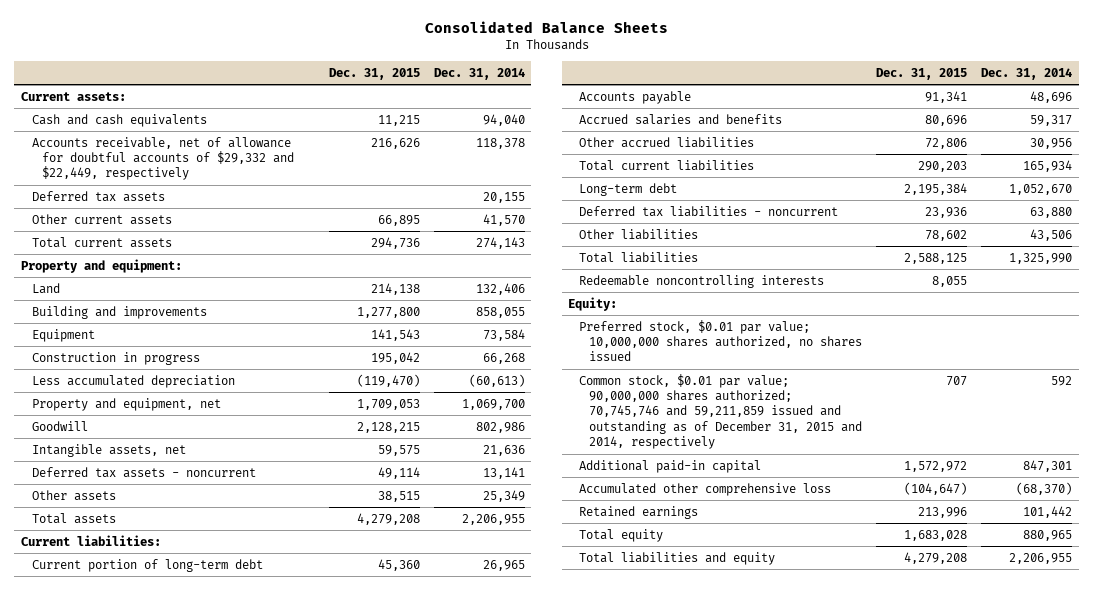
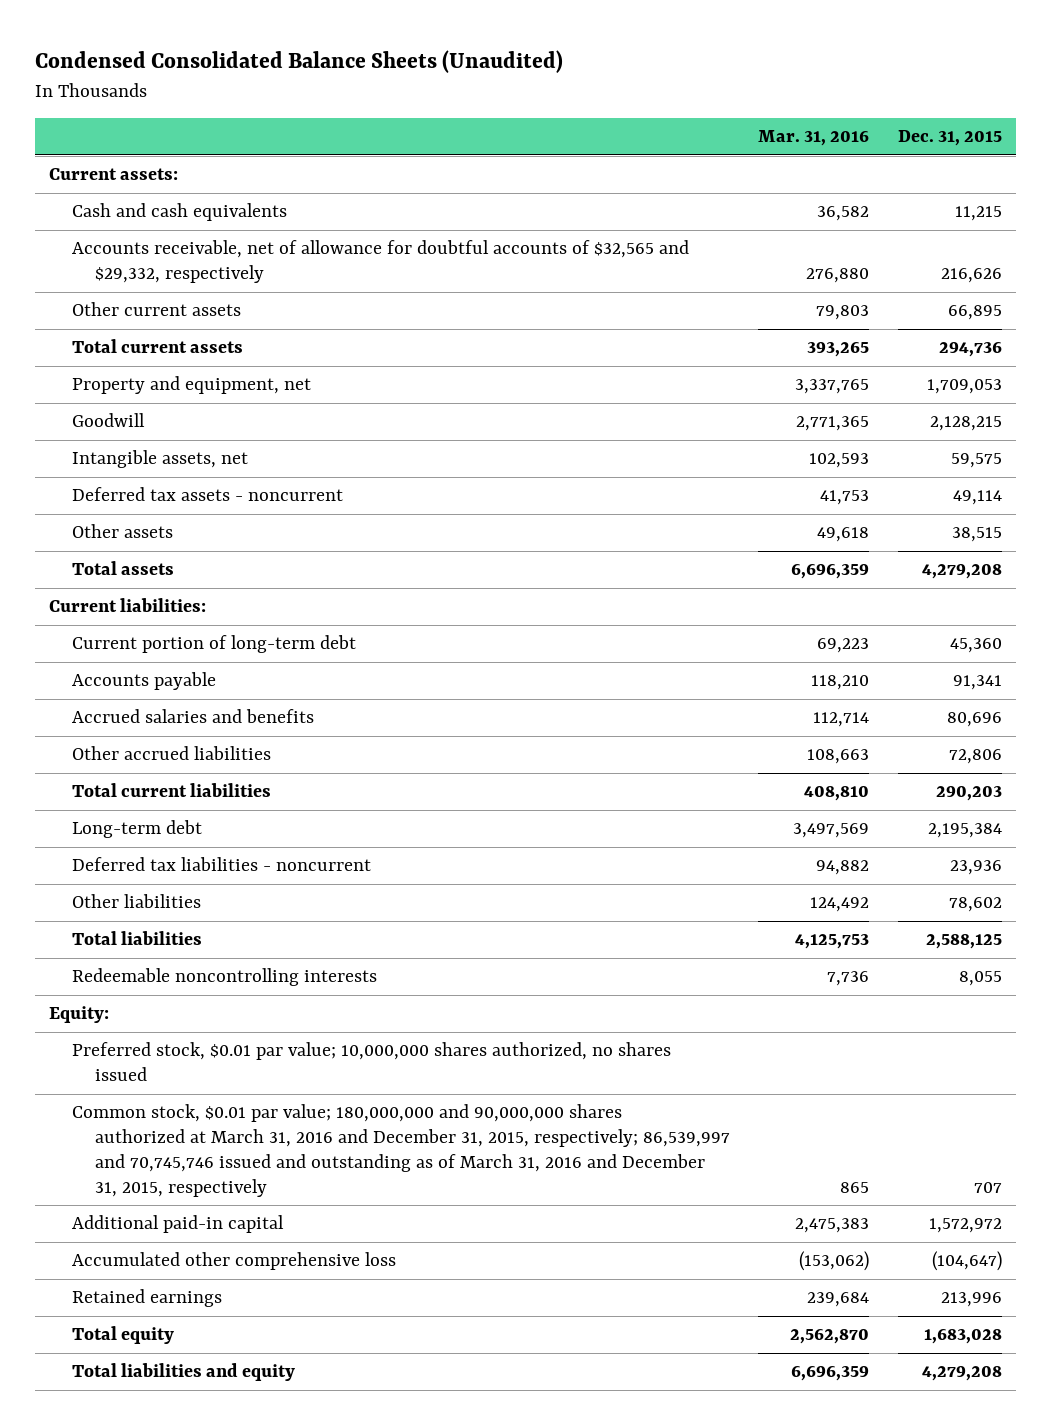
[424,21,668,34] Consolidated Balance Sheets -> [35,50,564,74] Condensed Consolidated Balance Sheets (Unaudited)
[433,68,525,81] Dec. 31, 2014 -> none
none -> [758,130,870,147] Mar. 31, 2016
[31,190,165,202] Deferred tax assets -> none
[31,136,295,181] Accounts receivable, net of allowance for doubtful accounts of $29,332 and $22,449, respectively -> [72,240,690,284] Accounts receivable, net of allowance for doubtful accounts of $32,565 and $29,332, respectively
[21,258,183,273] Property and equipment: -> none
[31,282,60,294] Land -> none
[31,305,207,319] Building and improvements -> none
[31,328,95,342] Equipment -> none
[31,351,200,365] Construction in progress -> none
[31,374,235,388] Less accumulated depreciation -> none
[578,373,863,450] Common stock, $0.01 par value; 90,000,000 shares authorized; 70,745,746 and 59,211,859 issued and outstanding as of December 31, 2015 and 2014, respectively -> [72,1104,731,1198] Common stock, $0.01 par value; 180,000,000 and 90,000,000 shares authorized at March 31, 2016 and December 31, 2015, respectively; 86,539,997 and 70,745,746 issued and outstanding as of March 31, 2016 and December 31, 2015, respectively

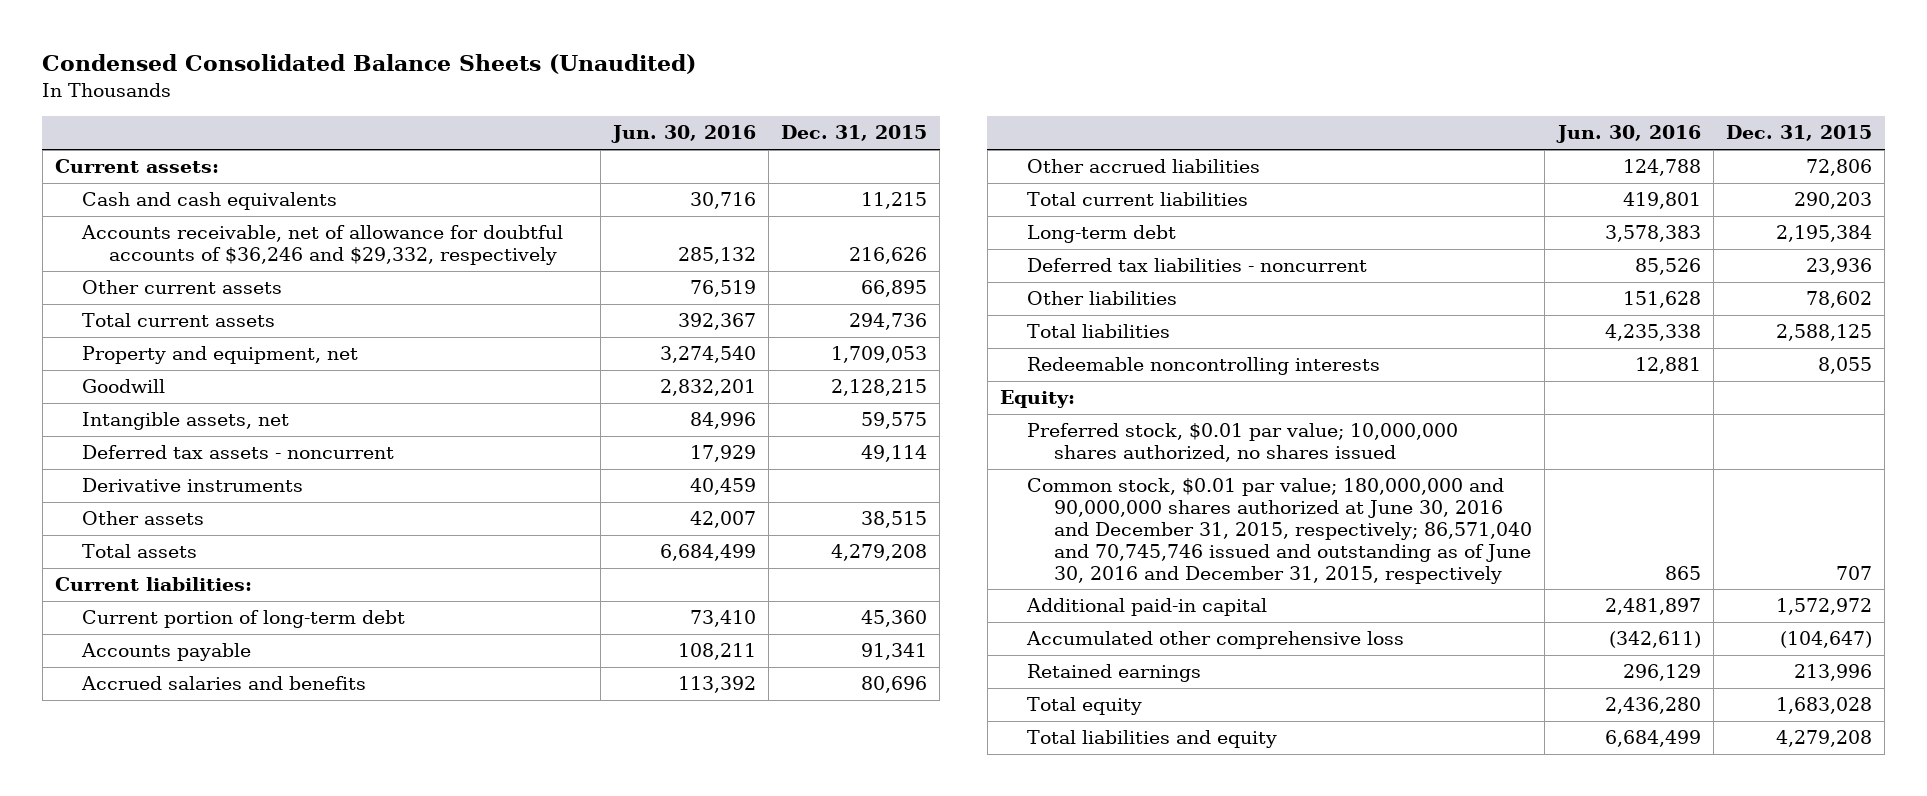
[758,130,870,147] Mar. 31, 2016 -> none
none -> [610,125,756,144] Jun. 30, 2016
[72,240,690,284] Accounts receivable, net of allowance for doubtful accounts of $32,565 and $29,332, respectively -> [81,225,564,266] Accounts receivable, net of allowance for doubtful accounts of $36,246 and $29,332, respectively
none -> [82,478,304,493] Derivative instruments
[72,1104,731,1198] Common stock, $0.01 par value; 180,000,000 and 90,000,000 shares authorized at March 31, 2016 and December 31, 2015, respectively; 86,539,997 and 70,745,746 issued and outstanding as of March 31, 2016 and December 31, 2015, respectively -> [1026,478,1533,584] Common stock, $0.01 par value; 180,000,000 and 90,000,000 shares authorized at June 30, 2016 and December 31, 2015, respectively; 86,571,040 and 70,745,746 issued and outstanding as of June 30, 2016 and December 31, 2015, respectively

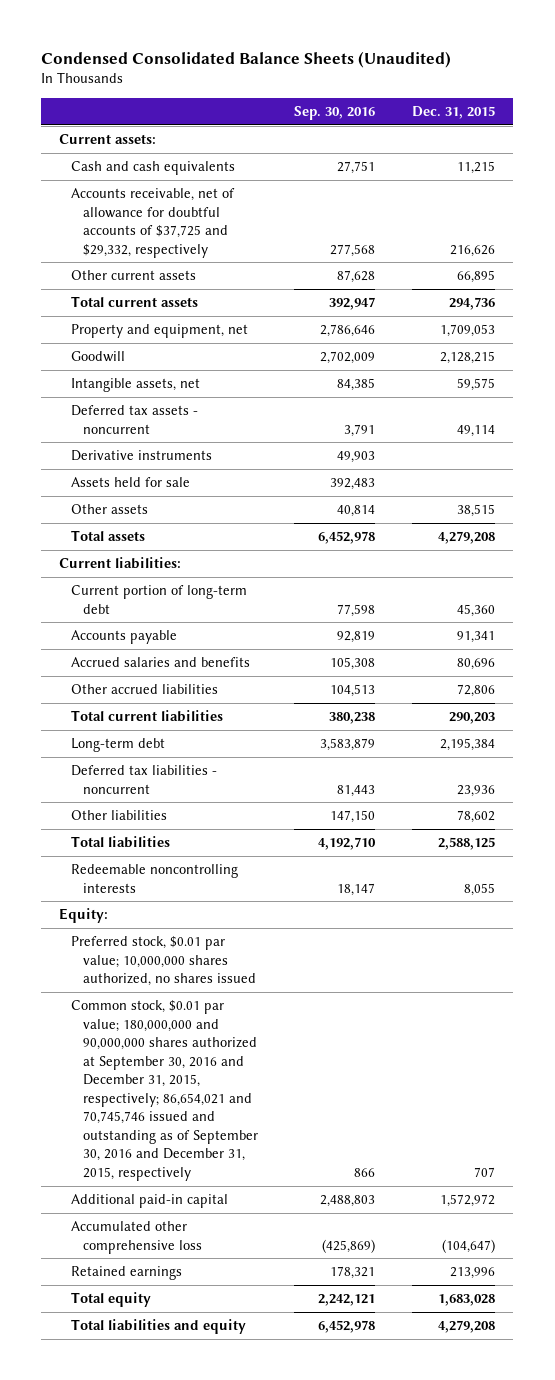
[610,125,756,144] Jun. 30, 2016 -> none
none -> [294,106,376,121] Sep. 30, 2016
[81,225,564,266] Accounts receivable, net of allowance for doubtful accounts of $36,246 and $29,332, respectively -> [71,188,236,258] Accounts receivable, net of allowance for doubtful accounts of $37,725 and $29,332, respectively
none -> [71,477,191,488] Assets held for sale
[1026,478,1533,584] Common stock, $0.01 par value; 180,000,000 and 90,000,000 shares authorized at June 30, 2016 and December 31, 2015, respectively; 86,571,040 and 70,745,746 issued and outstanding as of June 30, 2016 and December 31, 2015, respectively -> [71,1000,258,1181] Common stock, $0.01 par value; 180,000,000 and 90,000,000 shares authorized at September 30, 2016 and December 31, 2015, respectively; 86,654,021 and 70,745,746 issued and outstanding as of September 30, 2016 and December 31, 2015, respectively

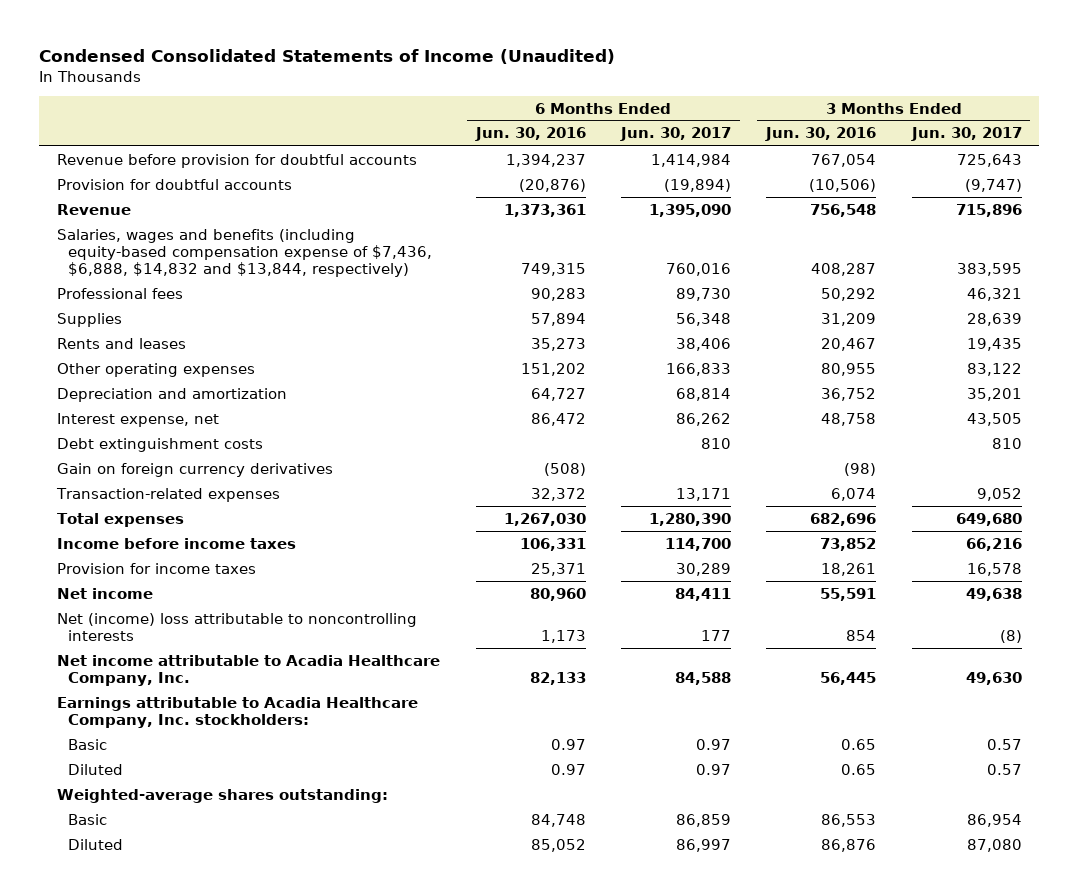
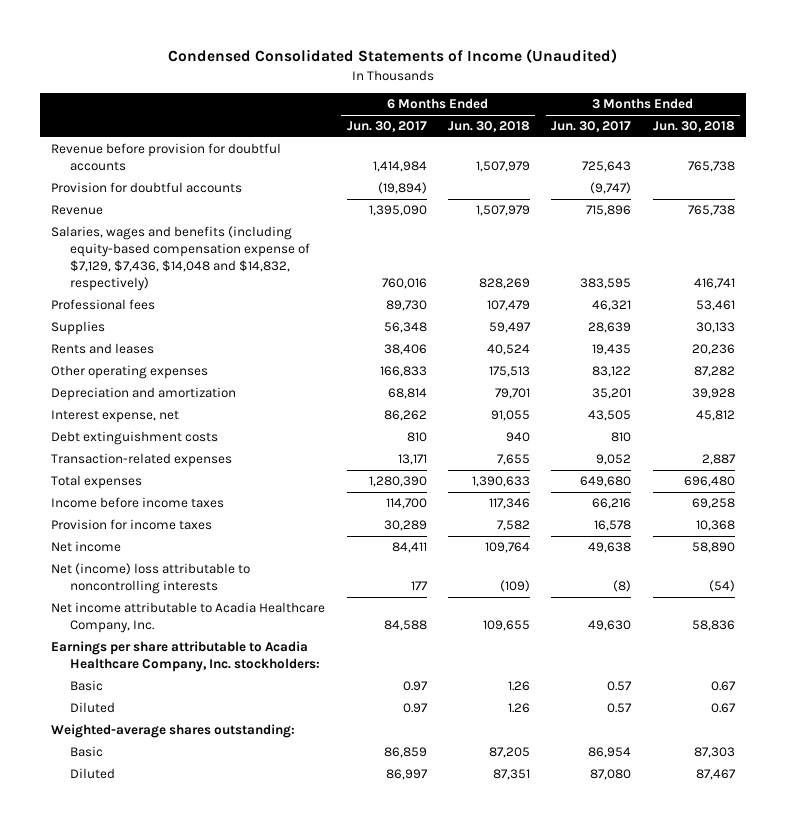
[474,127,586,142] Jun. 30, 2016 -> none
[765,127,877,142] Jun. 30, 2016 -> none
none -> [448,121,531,133] Jun. 30, 2018
none -> [652,121,735,133] Jun. 30, 2018
[57,228,433,277] Salaries, wages and benefits (including equity-based compensation expense of $7,436, $6,888, $14,832 and $13,844, respectively) -> [51,226,310,291] Salaries, wages and benefits (including equity-based compensation expense of $7,129, $7,436, $14,048 and $14,832, respectively)
[57,462,334,477] Gain on foreign currency derivatives -> none
[57,696,419,728] Earnings attributable to Acadia Healthcare Company, Inc. stockholders: -> [51,641,320,673] Earnings per share attributable to Acadia Healthcare Company, Inc. stockholders:

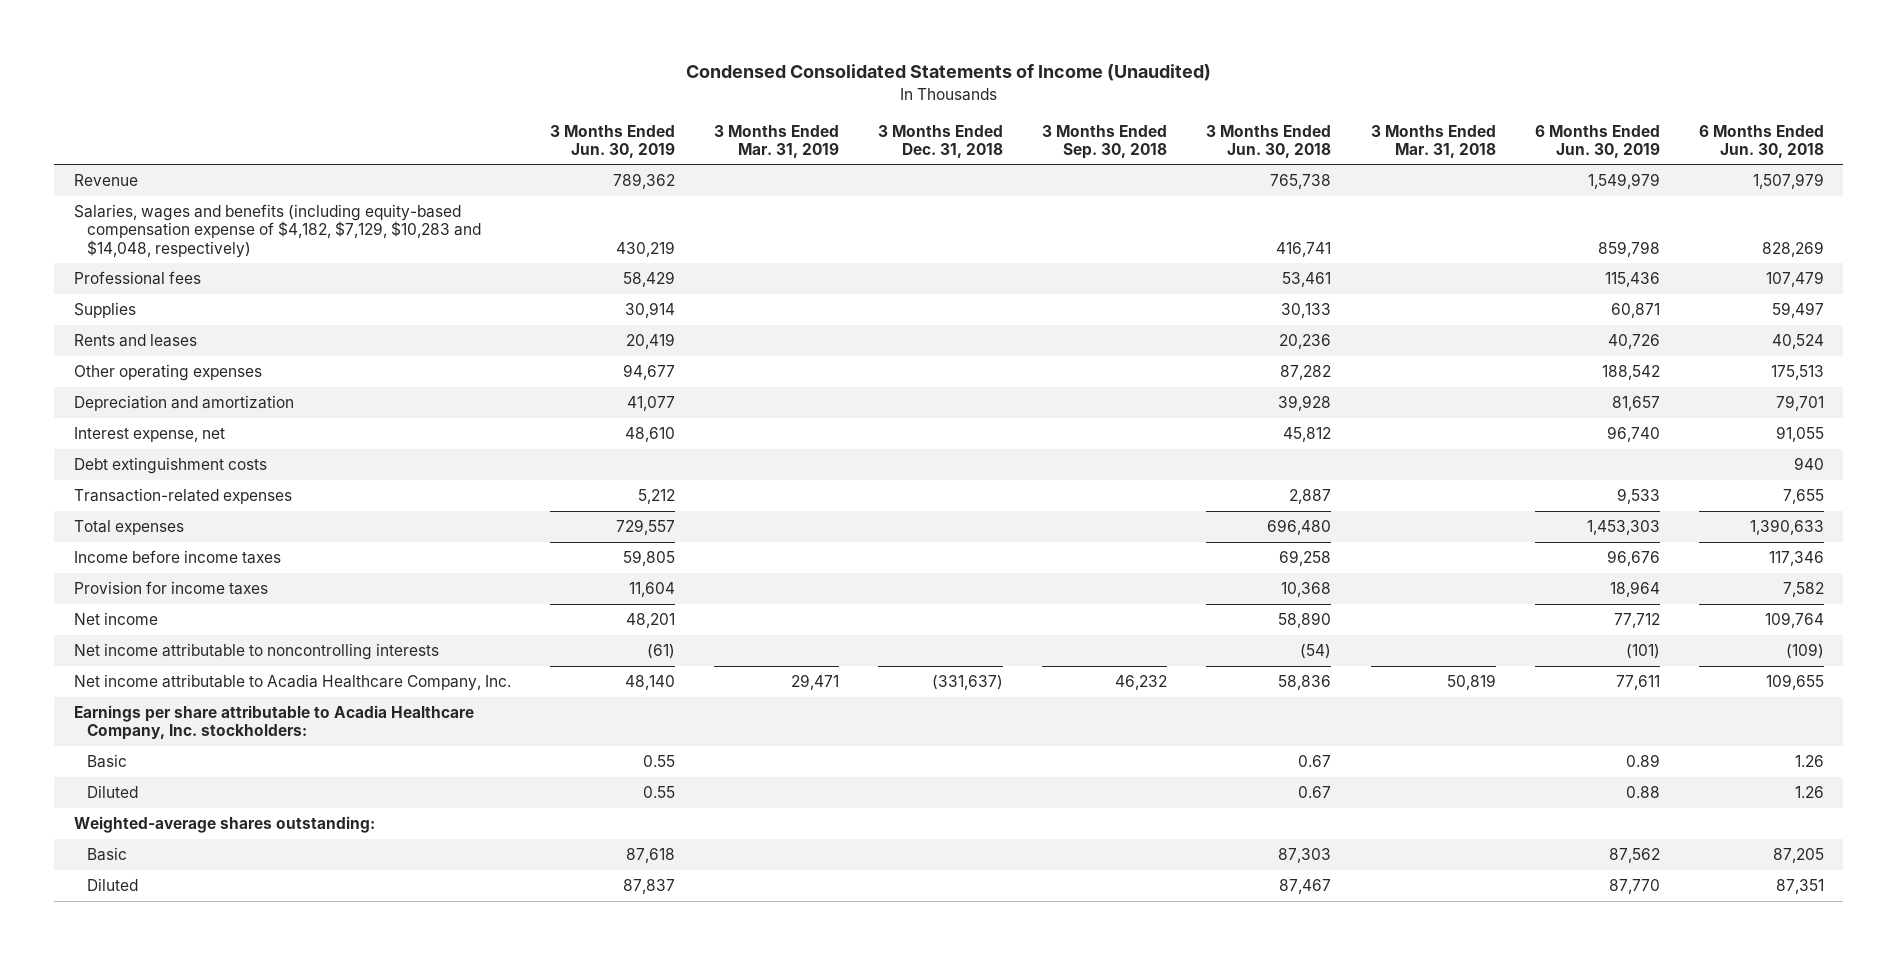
[346,121,427,133] Jun. 30, 2017 -> none
[551,121,632,133] Jun. 30, 2017 -> none
none -> [549,124,675,158] 3 Months Ended Jun. 30, 2019
none -> [713,124,839,158] 3 Months Ended Mar. 31, 2019
none -> [878,124,1004,158] 3 Months Ended Dec. 31, 2018
none -> [1042,124,1168,159] 3 Months Ended Sep. 30, 2018
none -> [1370,124,1496,158] 3 Months Ended Mar. 31, 2018
none -> [1534,124,1660,158] 6 Months Ended Jun. 30, 2019
[51,143,282,172] Revenue before provision for doubtful accounts -> none
[51,182,243,194] Provision for doubtful accounts -> none
[51,226,310,291] Salaries, wages and benefits (including equity-based compensation expense of $7,129, $7,436, $14,048 and $14,832, respectively) -> [73,204,481,258] Salaries, wages and benefits (including equity-based compensation expense of $4,182, $7,129, $10,283 and $14,048, respectively)
[51,563,251,595] Net (income) loss attributable to noncontrolling interests -> [73,643,439,661] Net income attributable to noncontrolling interests

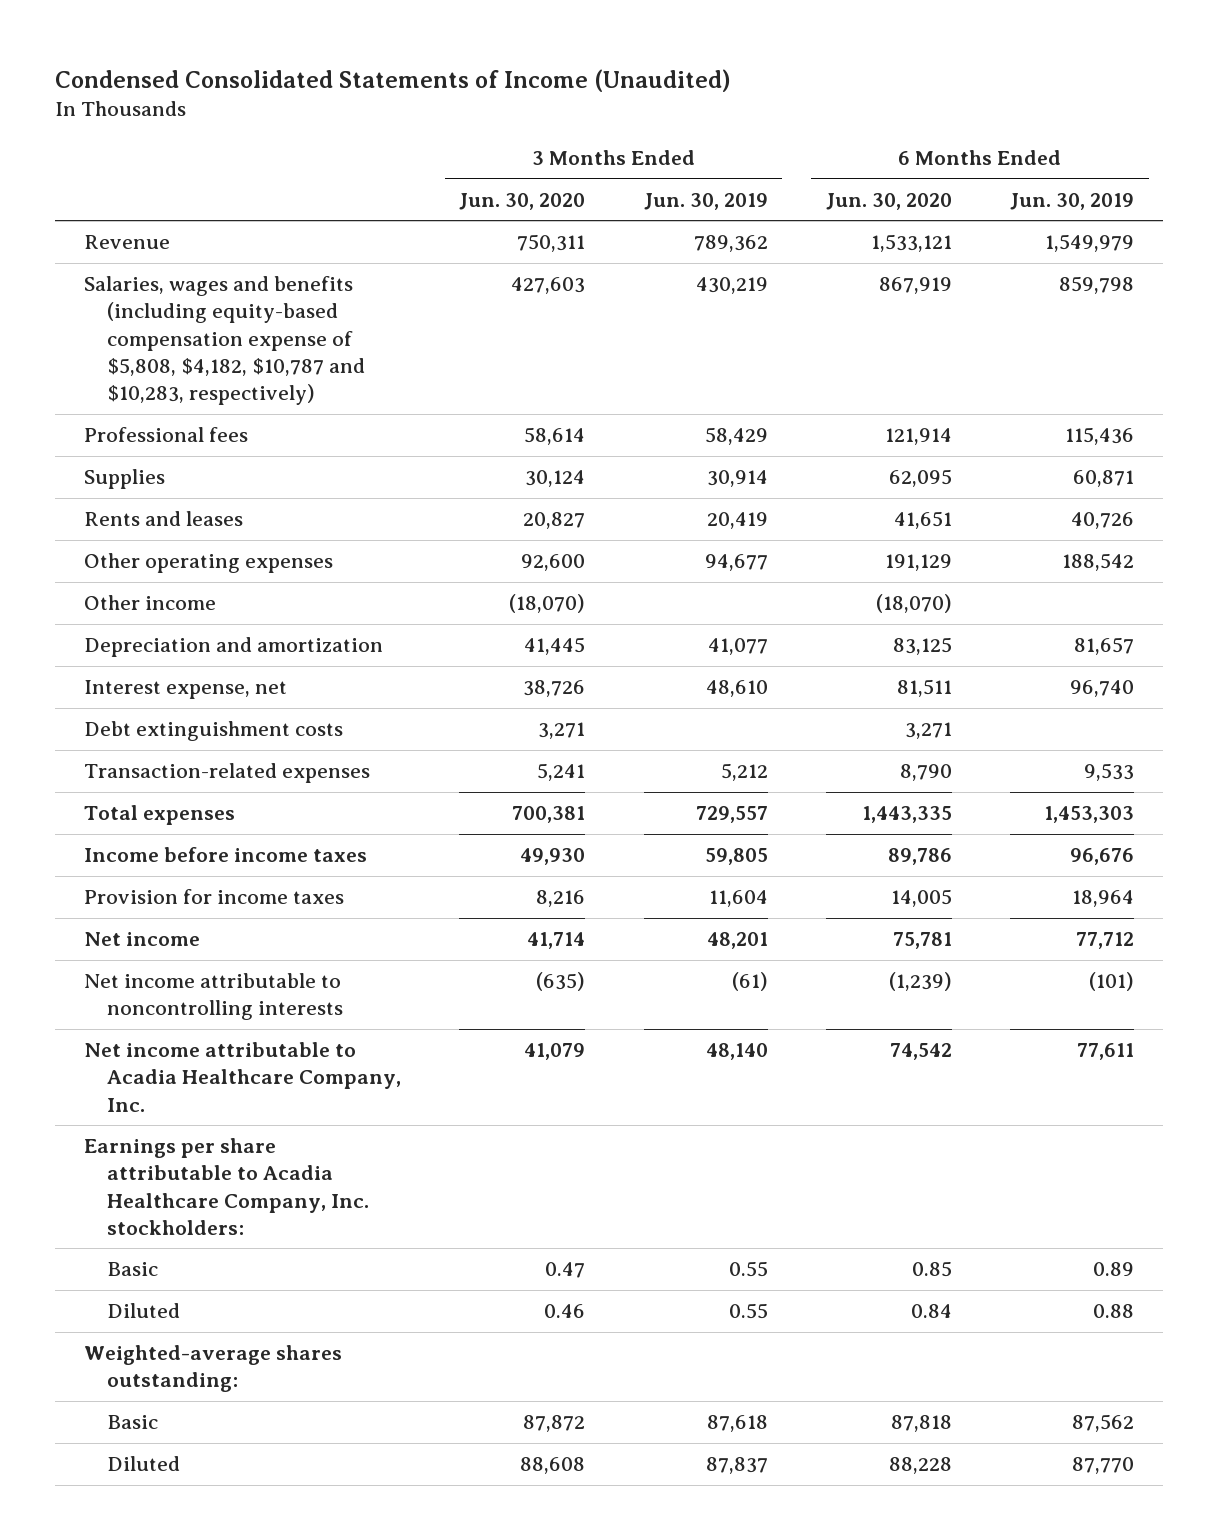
[713,124,839,158] 3 Months Ended Mar. 31, 2019 -> none
[878,124,1004,158] 3 Months Ended Dec. 31, 2018 -> none
[1042,124,1168,159] 3 Months Ended Sep. 30, 2018 -> none
[1206,124,1332,158] 3 Months Ended Jun. 30, 2018 -> none
[1370,124,1496,158] 3 Months Ended Mar. 31, 2018 -> none
[1698,124,1824,158] 6 Months Ended Jun. 30, 2018 -> none
none -> [459,192,586,210] Jun. 30, 2020
none -> [825,192,952,210] Jun. 30, 2020
[73,204,481,258] Salaries, wages and benefits (including equity-based compensation expense of $4,182, $7,129, $10,283 and $14,048, respectively) -> [83,276,366,406] Salaries, wages and benefits (including equity-based compensation expense of $5,808, $4,182, $10,787 and $10,283, respectively)
none -> [83,595,216,611] Other income

